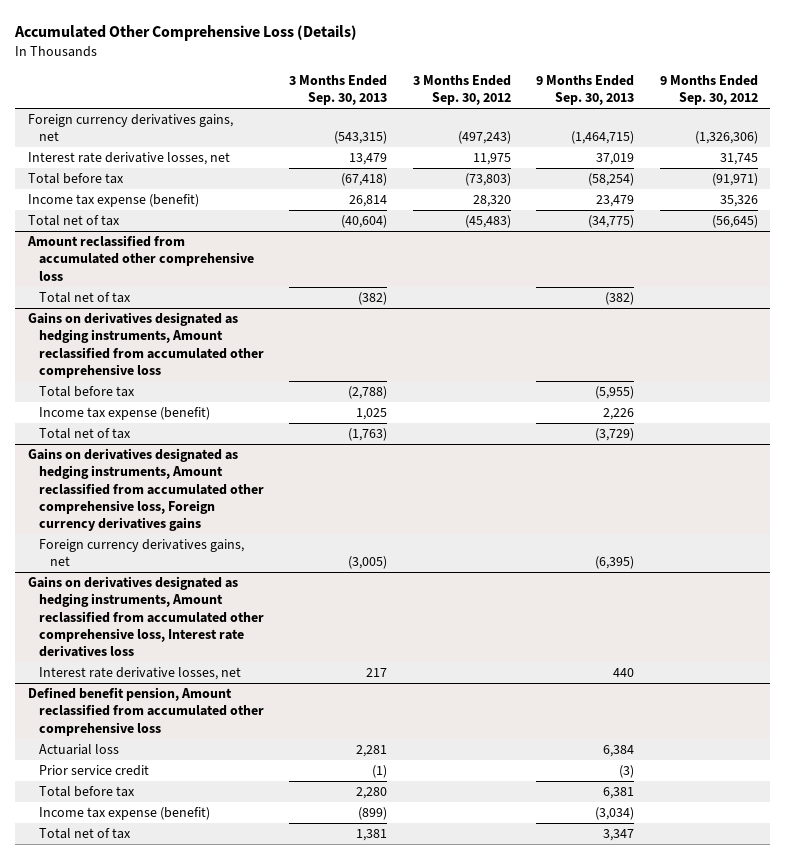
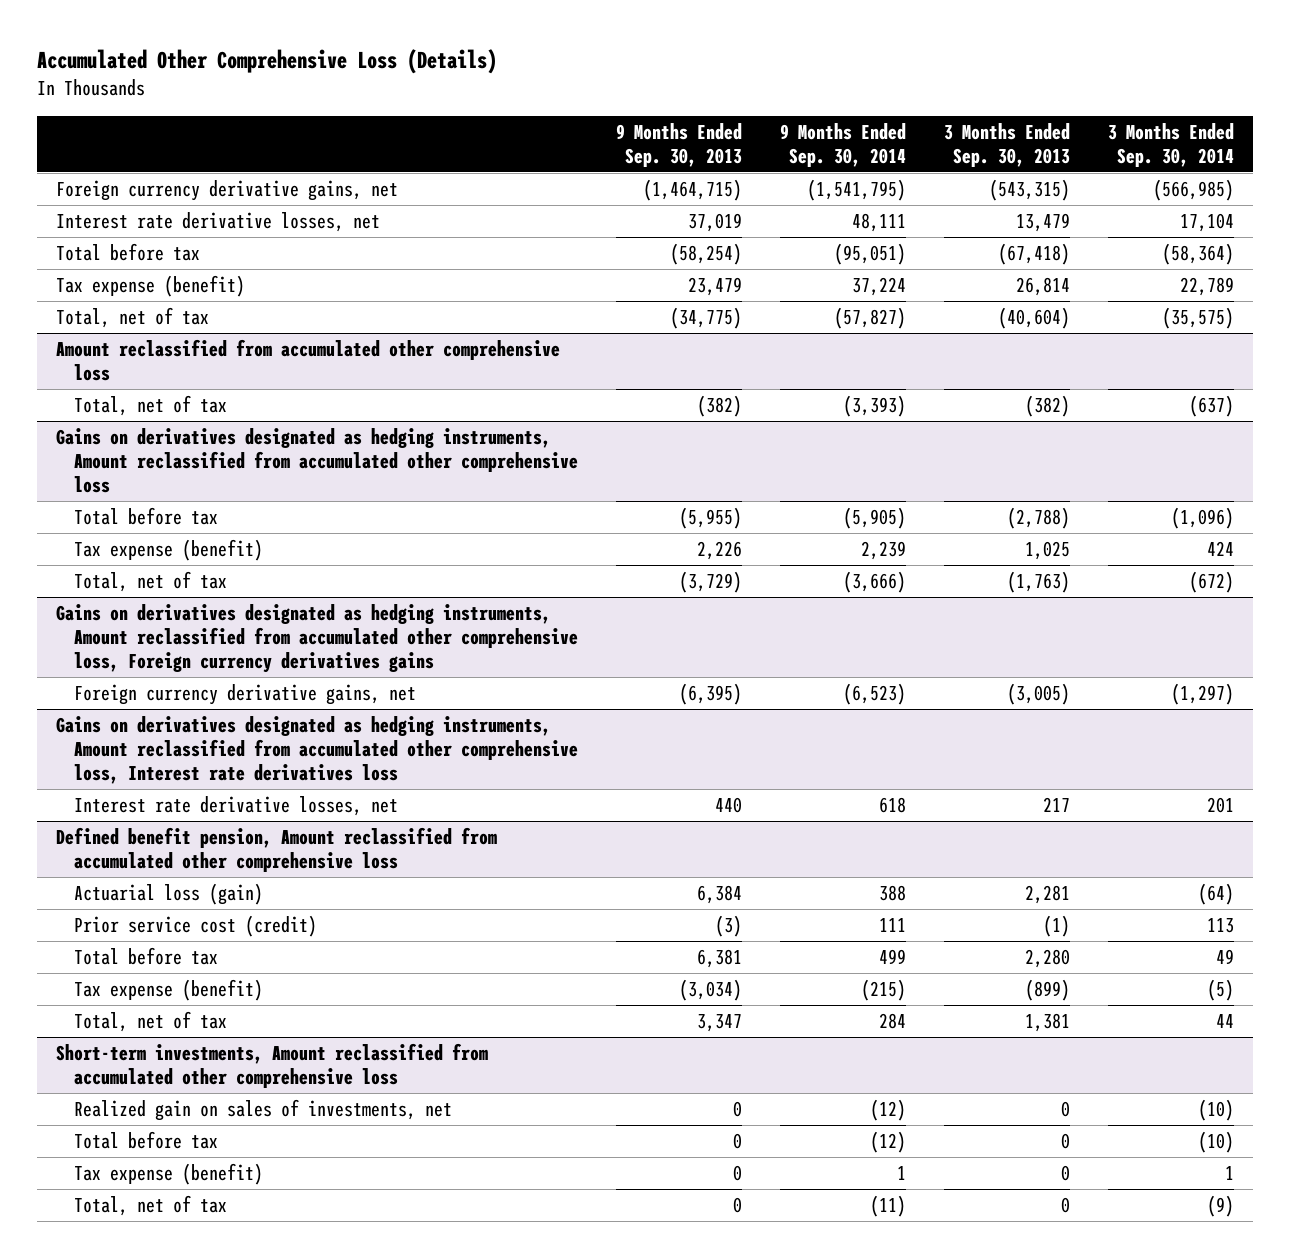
[412,74,511,106] 3 Months Ended Sep. 30, 2012 -> none
[659,74,758,106] 9 Months Ended Sep. 30, 2012 -> none
none -> [780,122,907,167] 9 Months Ended Sep. 30, 2014
none -> [1108,122,1235,167] 3 Months Ended Sep. 30, 2014
[27,114,233,142] Foreign currency derivatives gains, net -> [56,180,399,202] Foreign currency derivative gains, net
[27,194,199,208] Income tax expense (benefit) -> [56,275,246,298] Tax expense (benefit)
[27,215,120,227] Total net of tax -> [56,307,210,329] Total, net of tax
[38,292,131,304] Total net of tax -> [74,395,228,417] Total, net of tax
[38,407,210,421] Income tax expense (benefit) -> [74,539,264,562] Tax expense (benefit)
[38,428,131,440] Total net of tax -> [74,571,228,593] Total, net of tax
[38,539,244,567] Foreign currency derivatives gains, net -> [74,684,417,706] Foreign currency derivative gains, net
[38,744,119,756] Actuarial loss -> [74,883,264,906] Actuarial loss (gain)
[38,765,149,777] Prior service credit -> [74,915,318,938] Prior service cost (credit)
[38,807,210,821] Income tax expense (benefit) -> [74,979,264,1002] Tax expense (benefit)
[38,828,131,840] Total net of tax -> [74,1011,228,1033] Total, net of tax
none -> [56,1043,489,1089] Short-term investments, Amount reclassified from accumulated other comprehensive loss
none -> [74,1099,453,1122] Realized gain on sales of investments, net
none -> [74,1131,219,1150] Total before tax
none -> [74,1163,264,1186] Tax expense (benefit)
none -> [74,1195,228,1217] Total, net of tax

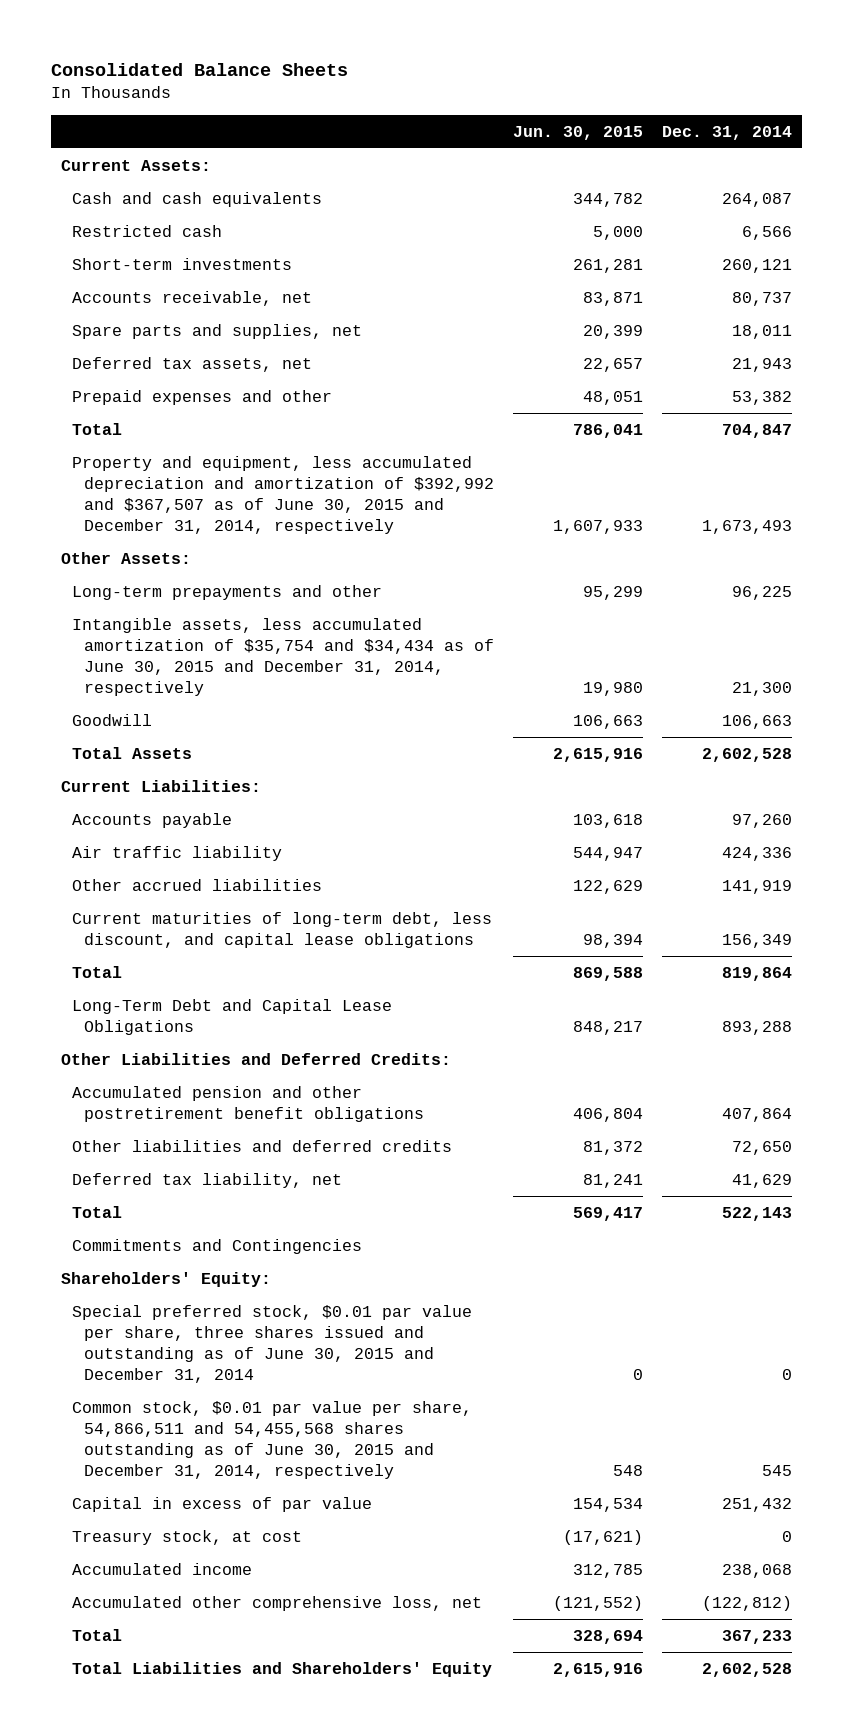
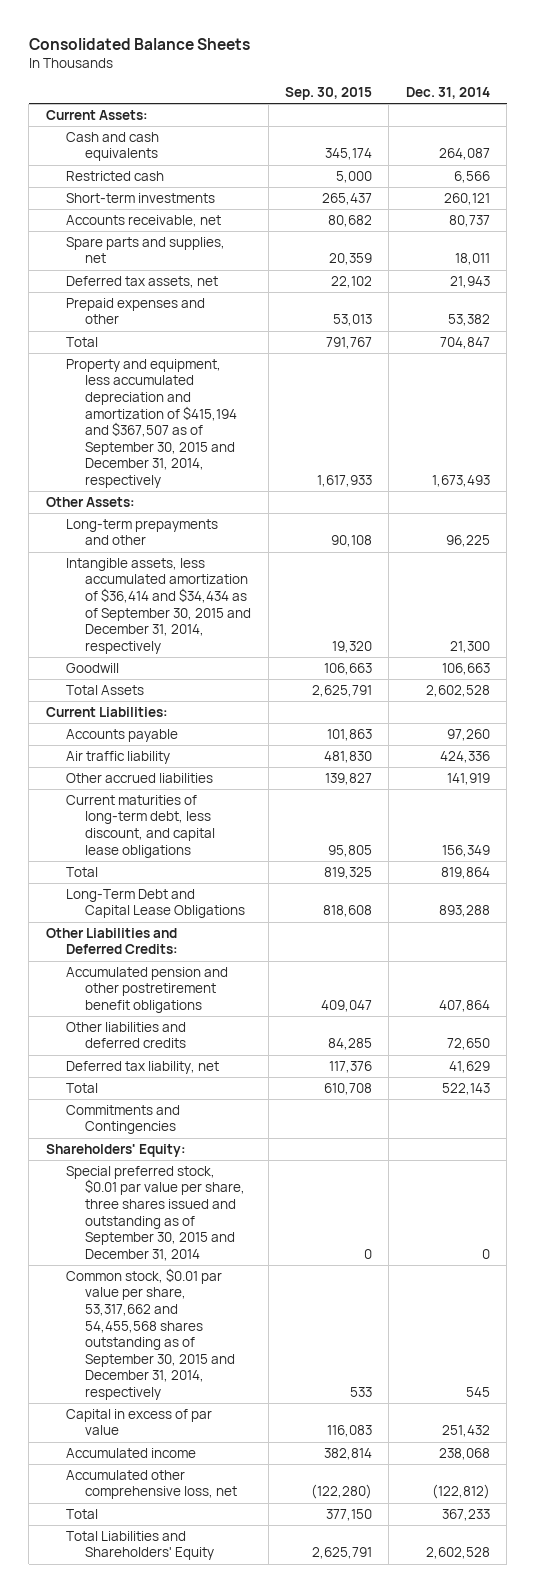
[513,125,644,140] Jun. 30, 2015 -> none
none -> [285,87,373,101] Sep. 30, 2015
[72,455,495,534] Property and equipment, less accumulated depreciation and amortization of $392,992 and $367,507 as of June 30, 2015 and December 31, 2014, respectively -> [65,358,238,489] Property and equipment, less accumulated depreciation and amortization of $415,194 and $367,507 as of September 30, 2015 and December 31, 2014, respectively
[72,617,495,696] Intangible assets, less accumulated amortization of $35,754 and $34,434 as of June 30, 2015 and December 31, 2014, respectively -> [65,557,252,654] Intangible assets, less accumulated amortization of $36,414 and $34,434 as of September 30, 2015 and December 31, 2014, respectively
[72,1304,473,1383] Special preferred stock, $0.01 par value per share, three shares issued and outstanding as of June 30, 2015 and December 31, 2014 -> [65,1165,246,1261] Special preferred stock, $0.01 par value per share, three shares issued and outstanding as of September 30, 2015 and December 31, 2014
[72,1400,473,1479] Common stock, $0.01 par value per share, 54,866,511 and 54,455,568 shares outstanding as of June 30, 2015 and December 31, 2014, respectively -> [65,1267,236,1401] Common stock, $0.01 par value per share, 53,317,662 and 54,455,568 shares outstanding as of September 30, 2015 and December 31, 2014, respectively
[72,1529,303,1545] Treasury stock, at cost -> none

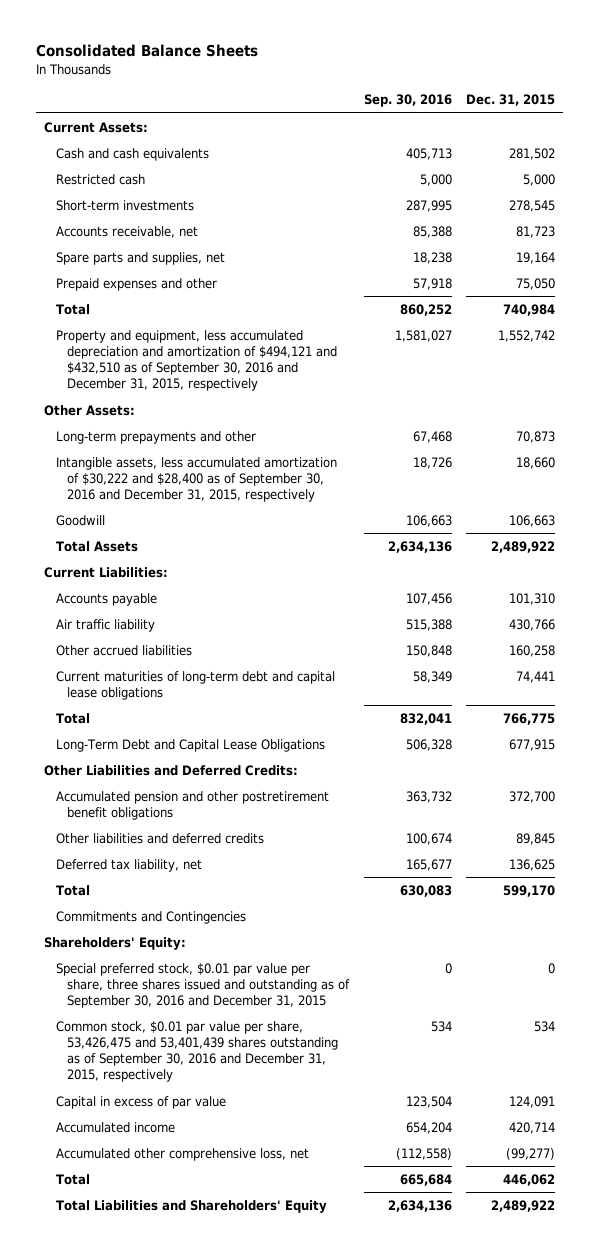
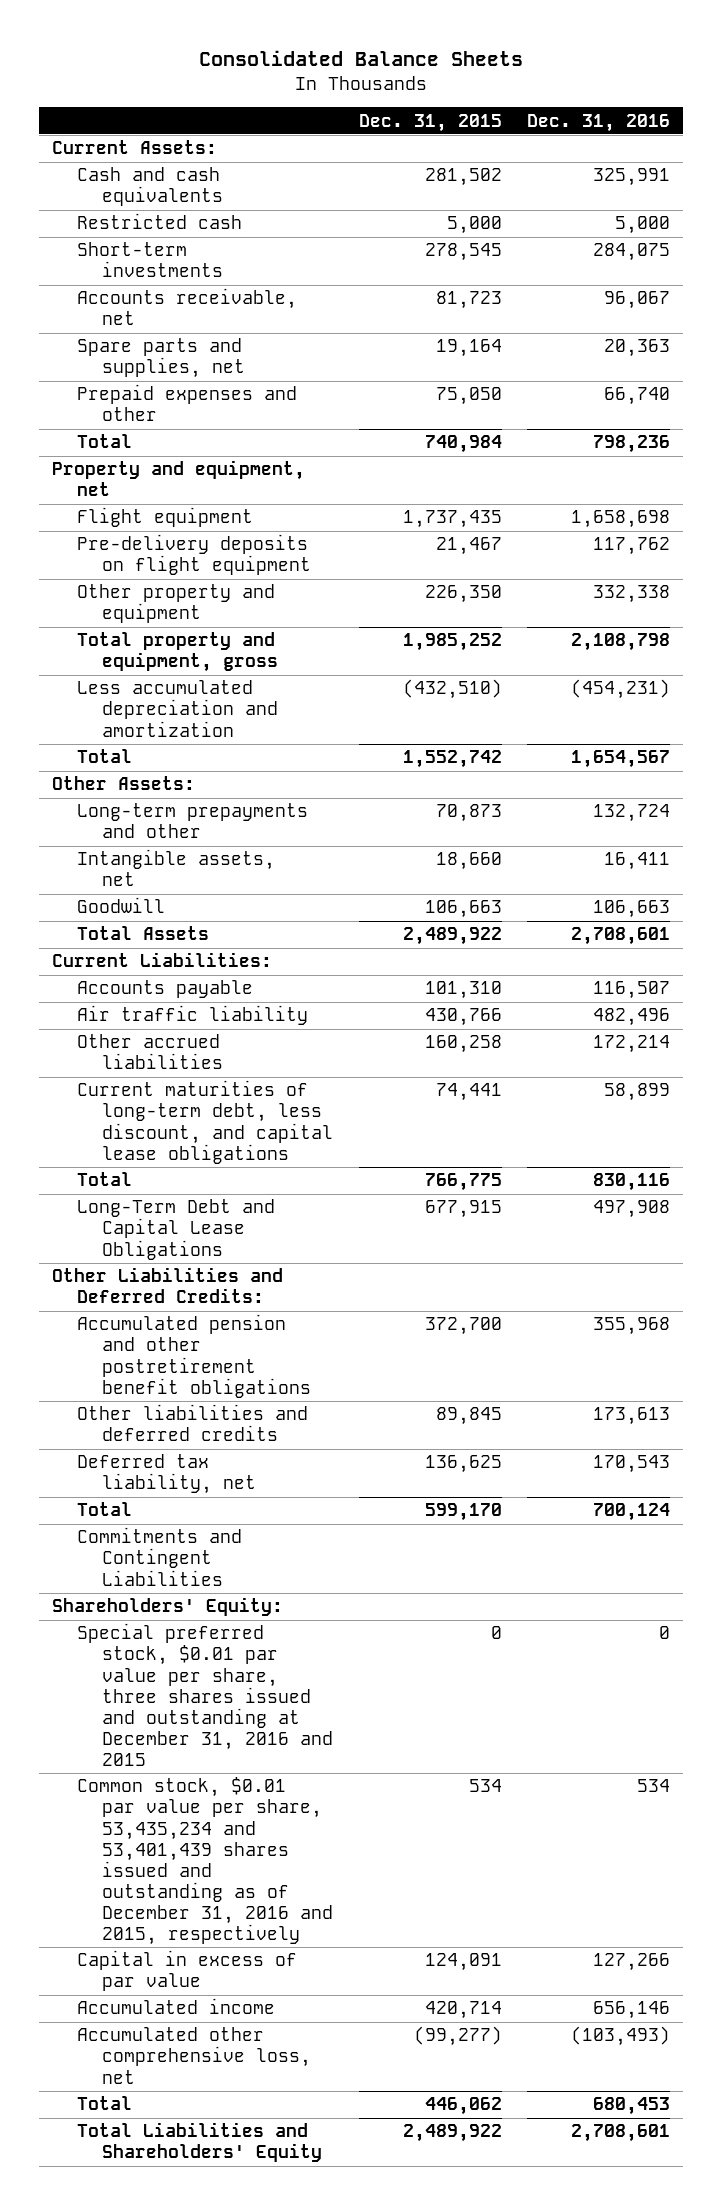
[363,94,452,108] Sep. 30, 2016 -> none
none -> [527,113,671,132] Dec. 31, 2016
none -> [52,460,306,497] Property and equipment, net
none -> [77,507,254,528] Flight equipment
none -> [77,534,312,576] Pre-delivery deposits on flight equipment
none -> [77,584,276,624] Other property and equipment
none -> [77,632,279,673] Total property and equipment, gross
none -> [77,680,279,737] Less accumulated depreciation and amortization
[55,329,338,392] Property and equipment, less accumulated depreciation and amortization of $494,121 and $432,510 as of September 30, 2016 and December 31, 2015, respectively -> [77,749,133,764] Total
[55,456,337,503] Intangible assets, less accumulated amortization of $30,222 and $28,400 as of September 30, 2016 and December 31, 2015, respectively -> [77,849,276,887] Intangible assets, net
[55,670,335,700] Current maturities of long-term debt and capital lease obligations -> [77,1080,334,1164] Current maturities of long-term debt, less discount, and capital lease obligations
[55,910,246,924] Commitments and Contingencies -> [77,1527,243,1586] Commitments and Contingent Liabilities
[55,962,351,1009] Special preferred stock, $0.01 par value per share, three shares issued and outstanding as of September 30, 2016 and December 31, 2015 -> [77,1623,334,1766] Special preferred stock, $0.01 par value per share, three shares issued and outstanding at December 31, 2016 and 2015
[55,1020,339,1083] Common stock, $0.01 par value per share, 53,426,475 and 53,401,439 shares outstanding as of September 30, 2016 and December 31, 2015, respectively -> [77,1777,334,1945] Common stock, $0.01 par value per share, 53,435,234 and 53,401,439 shares issued and outstanding as of December 31, 2016 and 2015, respectively

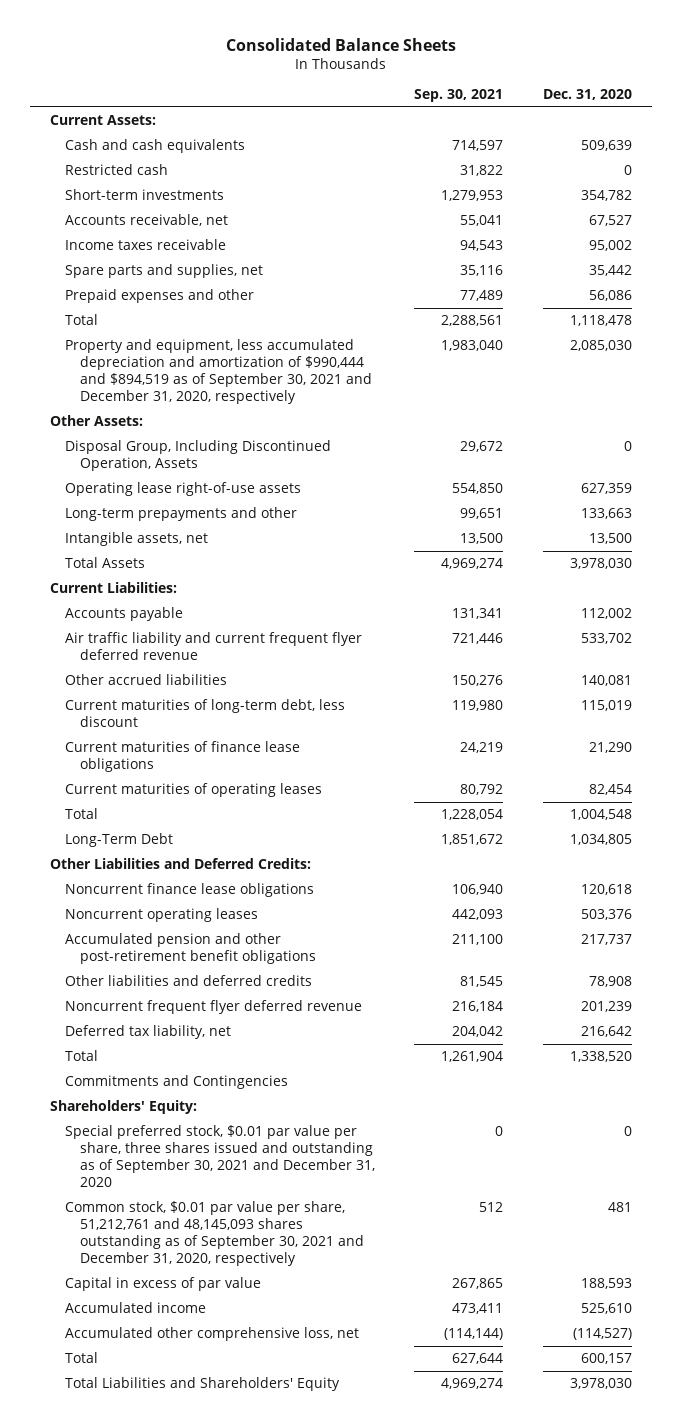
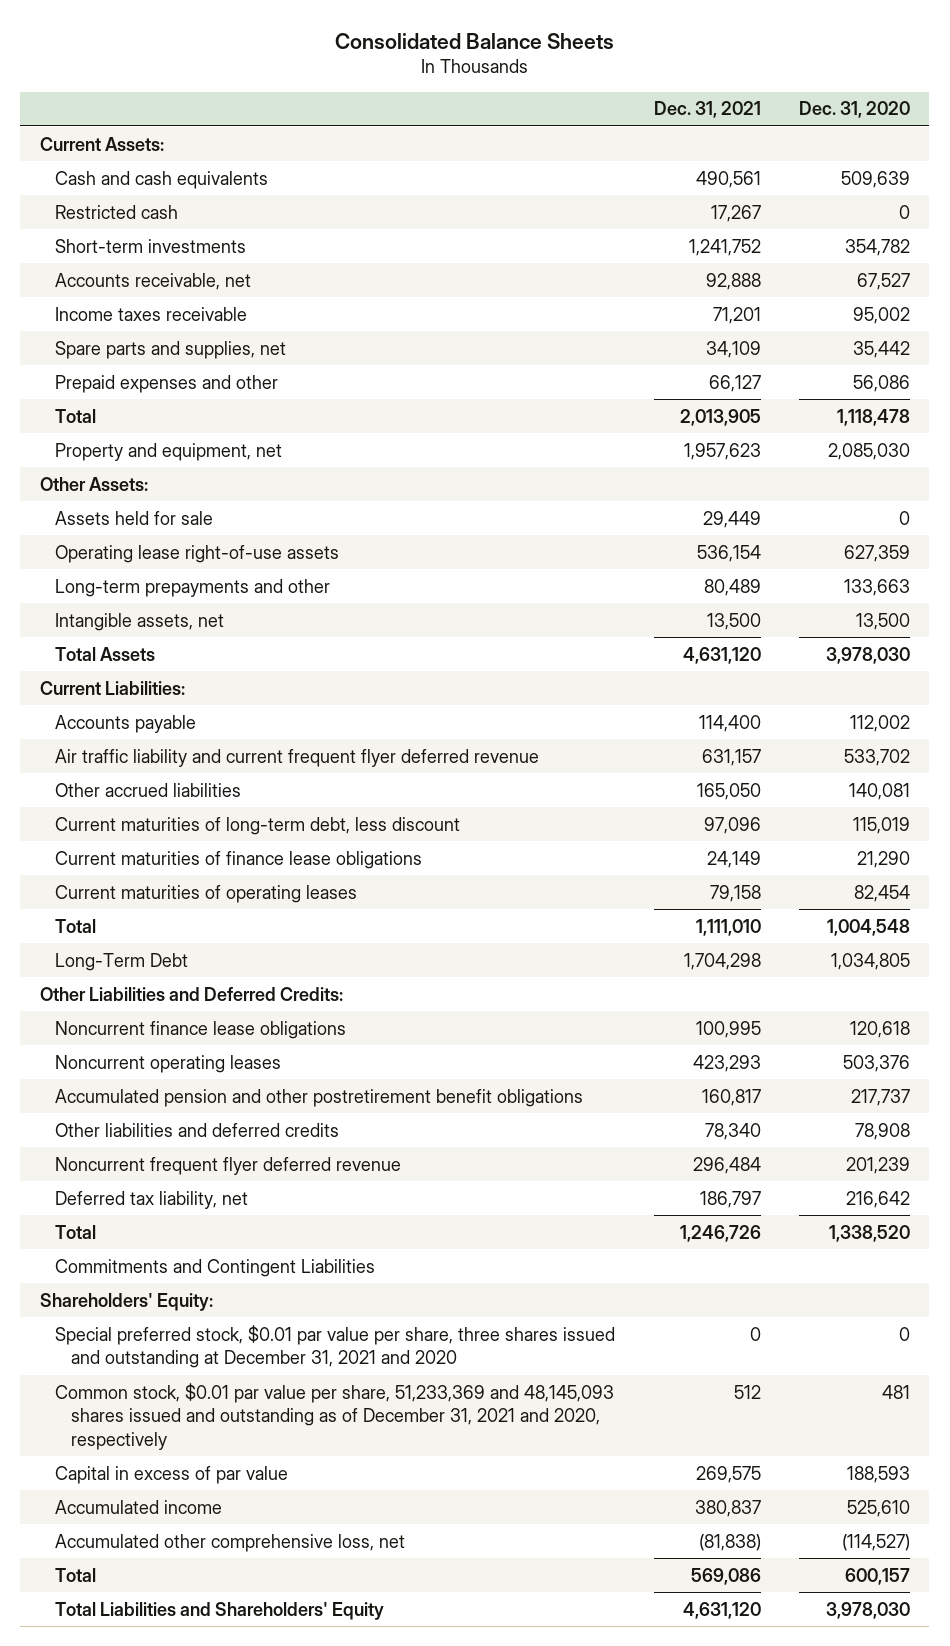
[414,89,504,103] Sep. 30, 2021 -> none
none -> [653,101,761,119] Dec. 31, 2021
[64,339,372,405] Property and equipment, less accumulated depreciation and amortization of $990,444 and $894,519 as of September 30, 2021 and December 31, 2020, respectively -> [55,442,283,461] Property and equipment, net
[64,440,331,472] Disposal Group, Including Discontinued Operation, Assets -> [55,510,214,525] Assets held for sale
[64,933,316,965] Accumulated pension and other post-retirement benefit obligations -> [55,1088,584,1107] Accumulated pension and other postretirement benefit obligations
[64,1075,288,1090] Commitments and Contingencies -> [55,1258,376,1277] Commitments and Contingent Liabilities
[64,1125,375,1188] Special preferred stock, $0.01 par value per share, three shares issued and outstanding as of September 30, 2021 and December 31, 2020 -> [55,1324,616,1369] Special preferred stock, $0.01 par value per share, three shares issued and outstanding at December 31, 2021 and 2020
[64,1201,364,1267] Common stock, $0.01 par value per share, 51,212,761 and 48,145,093 shares outstanding as of September 30, 2021 and December 31, 2020, respectively -> [55,1382,615,1450] Common stock, $0.01 par value per share, 51,233,369 and 48,145,093 shares issued and outstanding as of December 31, 2021 and 2020, respectively

